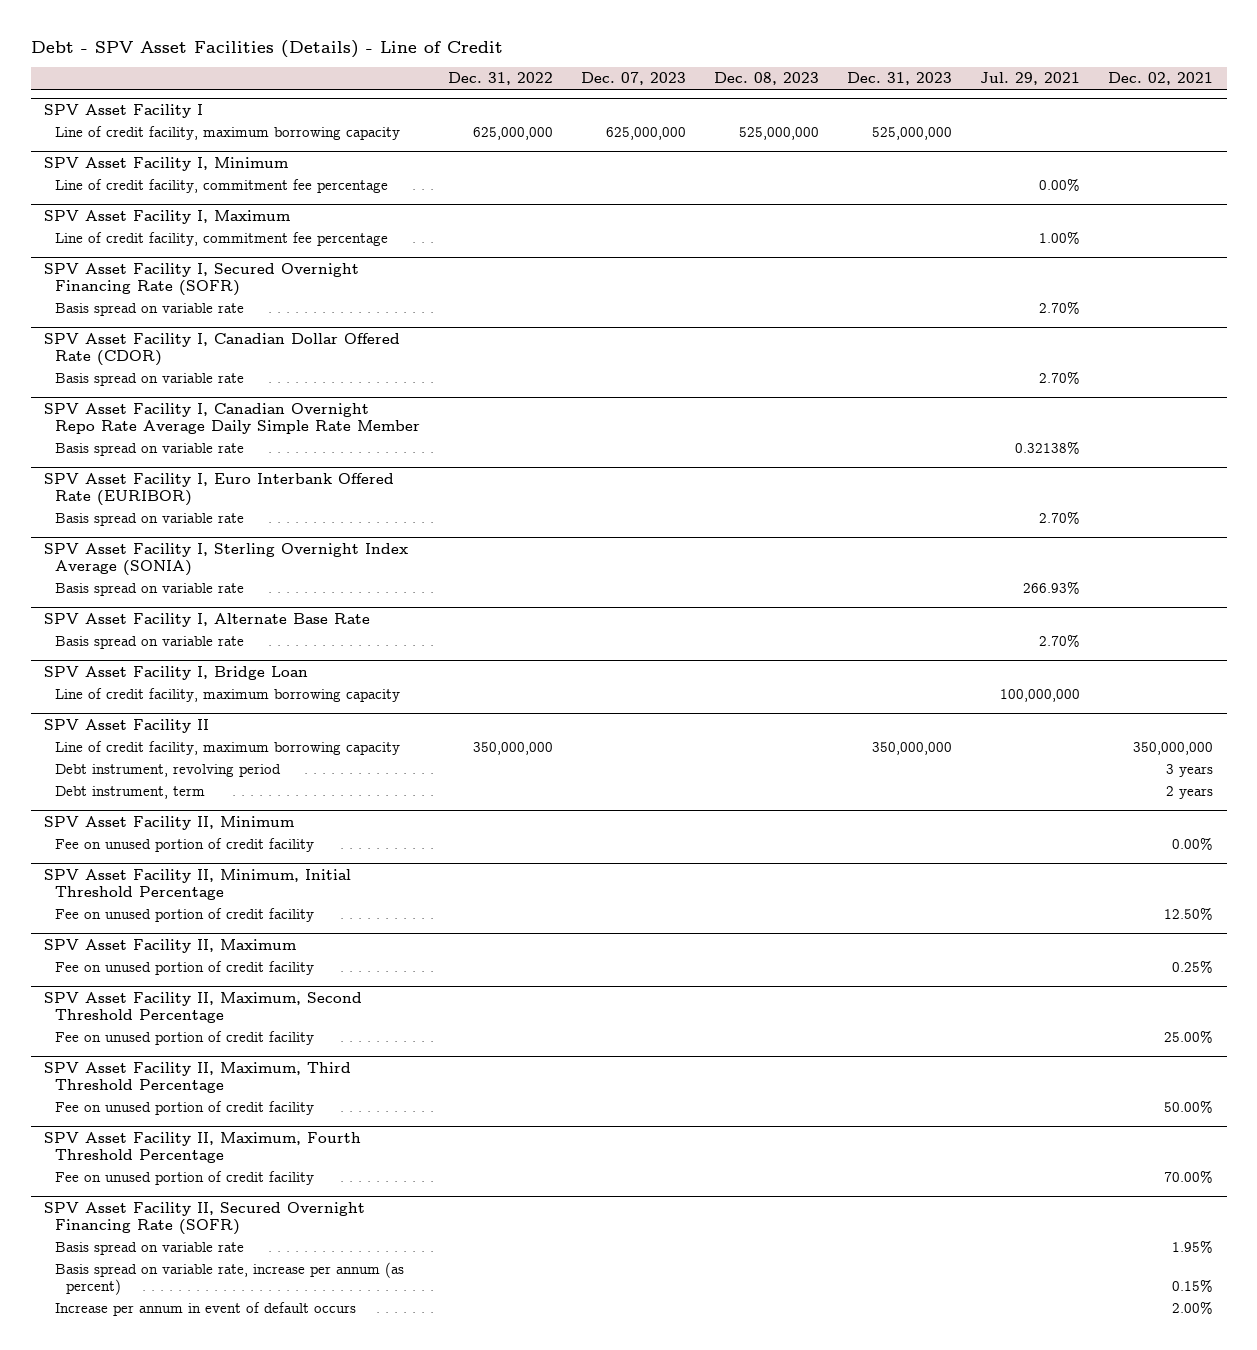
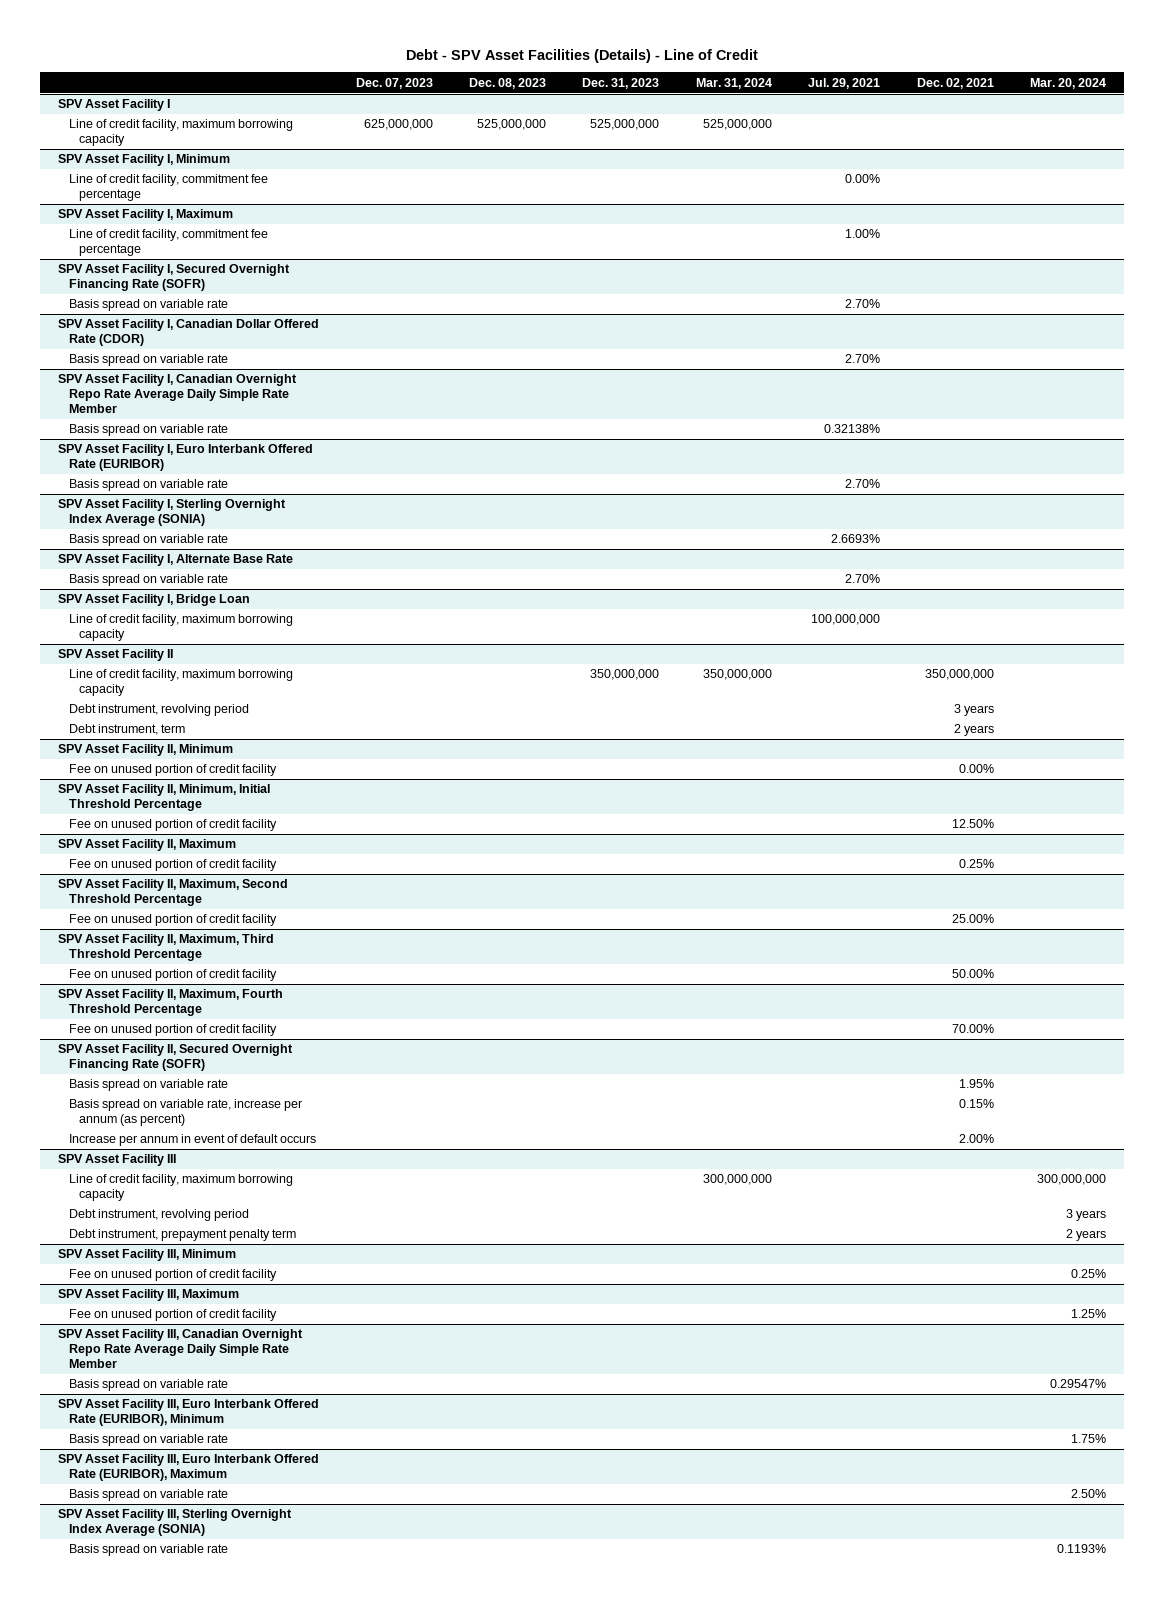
[448,72,554,86] Dec. 31, 2022 -> none
none -> [695,77,772,89] Mar. 31, 2024
none -> [1030,77,1107,89] Mar. 20, 2024
[1022,581,1080,595] 266.93% -> [831,534,881,544] 2.6693%
none -> [58,1154,177,1167] SPV Asset Facility III
none -> [68,1174,293,1202] Line of credit facility, maximum borrowing capacity
none -> [68,1209,249,1222] Debt instrument, revolving period
none -> [68,1229,296,1242] Debt instrument, prepayment penalty term
none -> [58,1249,237,1262] SPV Asset Facility III, Minimum
none -> [68,1269,277,1282] Fee on unused portion of credit facility
none -> [58,1289,240,1302] SPV Asset Facility III, Maximum
none -> [68,1309,277,1322] Fee on unused portion of credit facility
none -> [58,1329,304,1369] SPV Asset Facility III, Canadian Overnight Repo Rate Average Daily Simple Rate Member
none -> [68,1379,228,1392] Basis spread on variable rate
none -> [58,1399,320,1427] SPV Asset Facility III, Euro Interbank Offered Rate (EURIBOR), Minimum
none -> [68,1434,228,1447] Basis spread on variable rate
none -> [58,1454,320,1482] SPV Asset Facility III, Euro Interbank Offered Rate (EURIBOR), Maximum
none -> [68,1489,228,1502] Basis spread on variable rate
none -> [58,1509,293,1537] SPV Asset Facility III, Sterling Overnight Index Average (SONIA)
none -> [68,1544,228,1557] Basis spread on variable rate

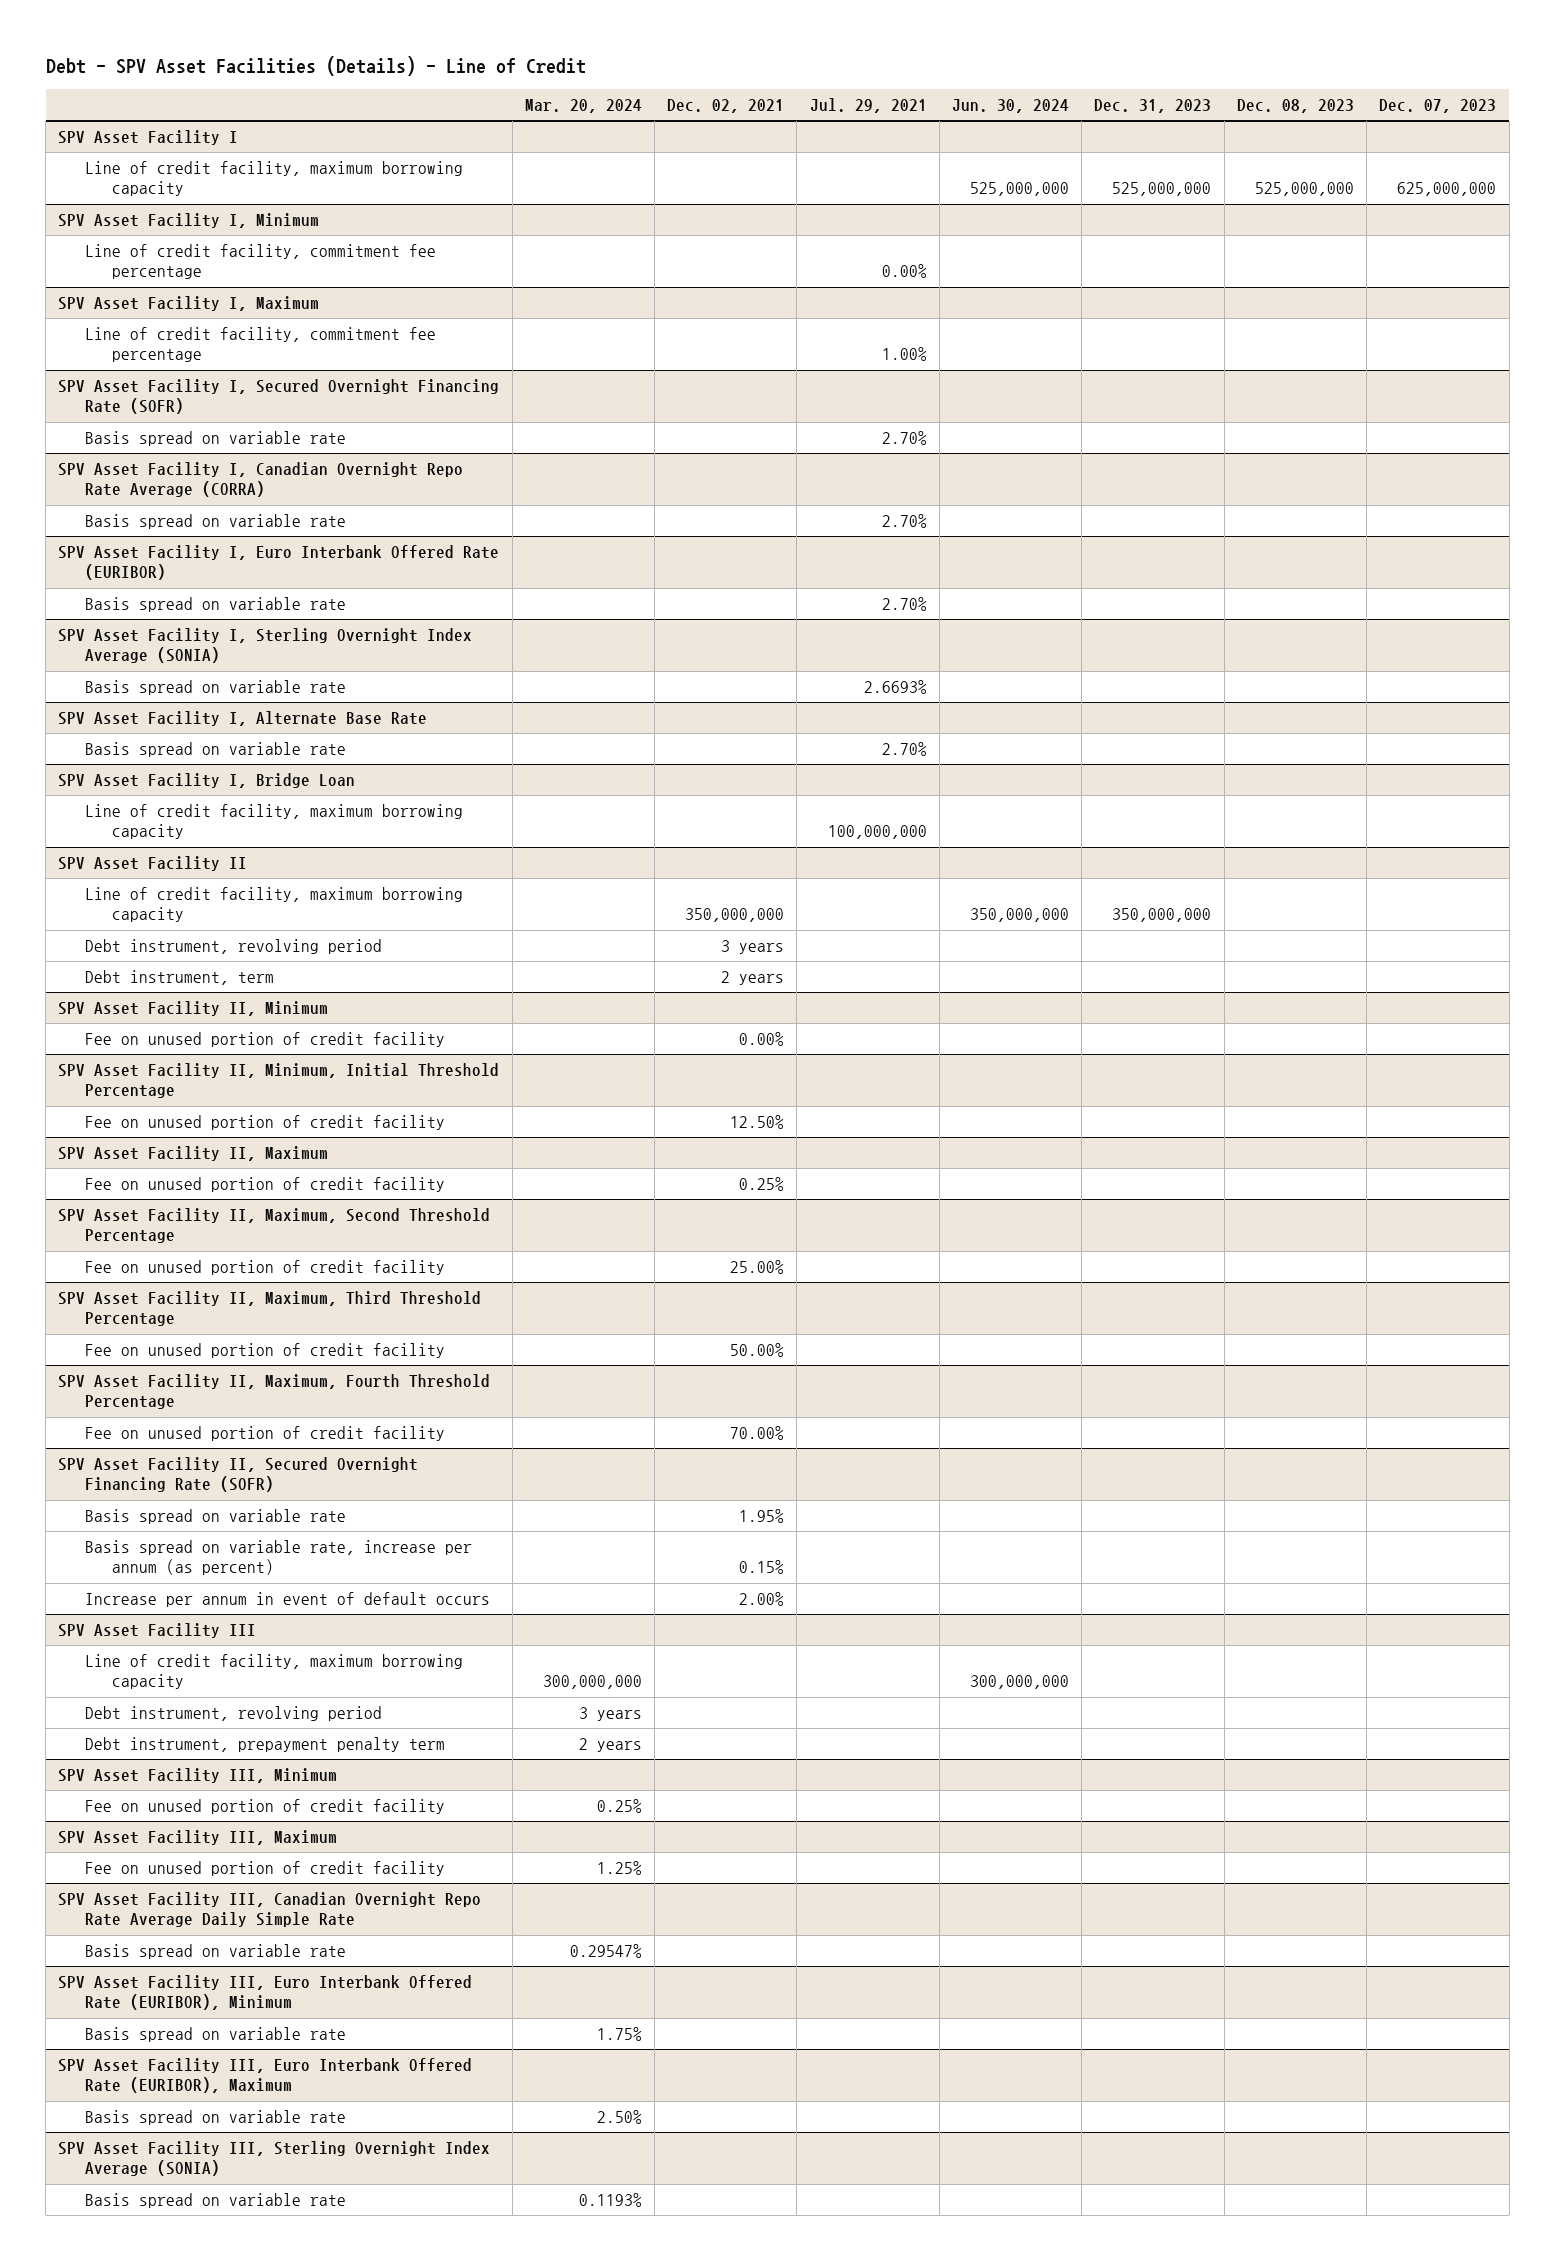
[695,77,772,89] Mar. 31, 2024 -> none
none -> [952,98,1070,113] Jun. 30, 2024
[58,319,320,347] SPV Asset Facility I, Canadian Dollar Offered Rate (CDOR) -> none
[68,354,228,367] Basis spread on variable rate -> none
[58,374,298,414] SPV Asset Facility I, Canadian Overnight Repo Rate Average Daily Simple Rate Member -> [58,462,464,498] SPV Asset Facility I, Canadian Overnight Repo Rate Average (CORRA)
[824,424,881,434] 0.32138% -> [881,514,927,529] 2.70%
[58,1329,304,1369] SPV Asset Facility III, Canadian Overnight Repo Rate Average Daily Simple Rate Member -> [58,1892,482,1928] SPV Asset Facility III, Canadian Overnight Repo Rate Average Daily Simple Rate

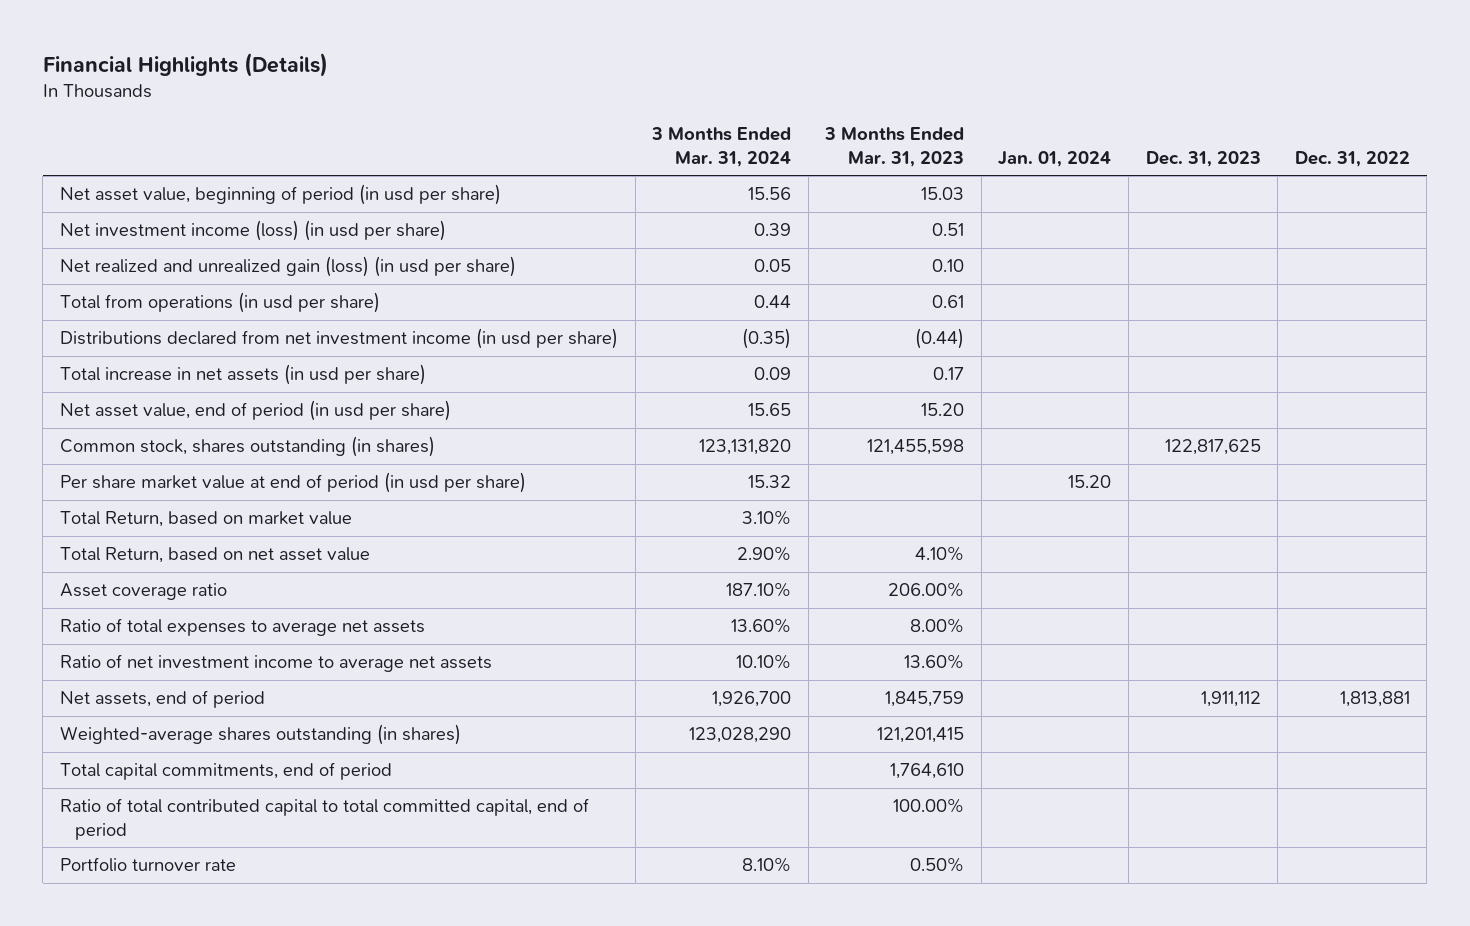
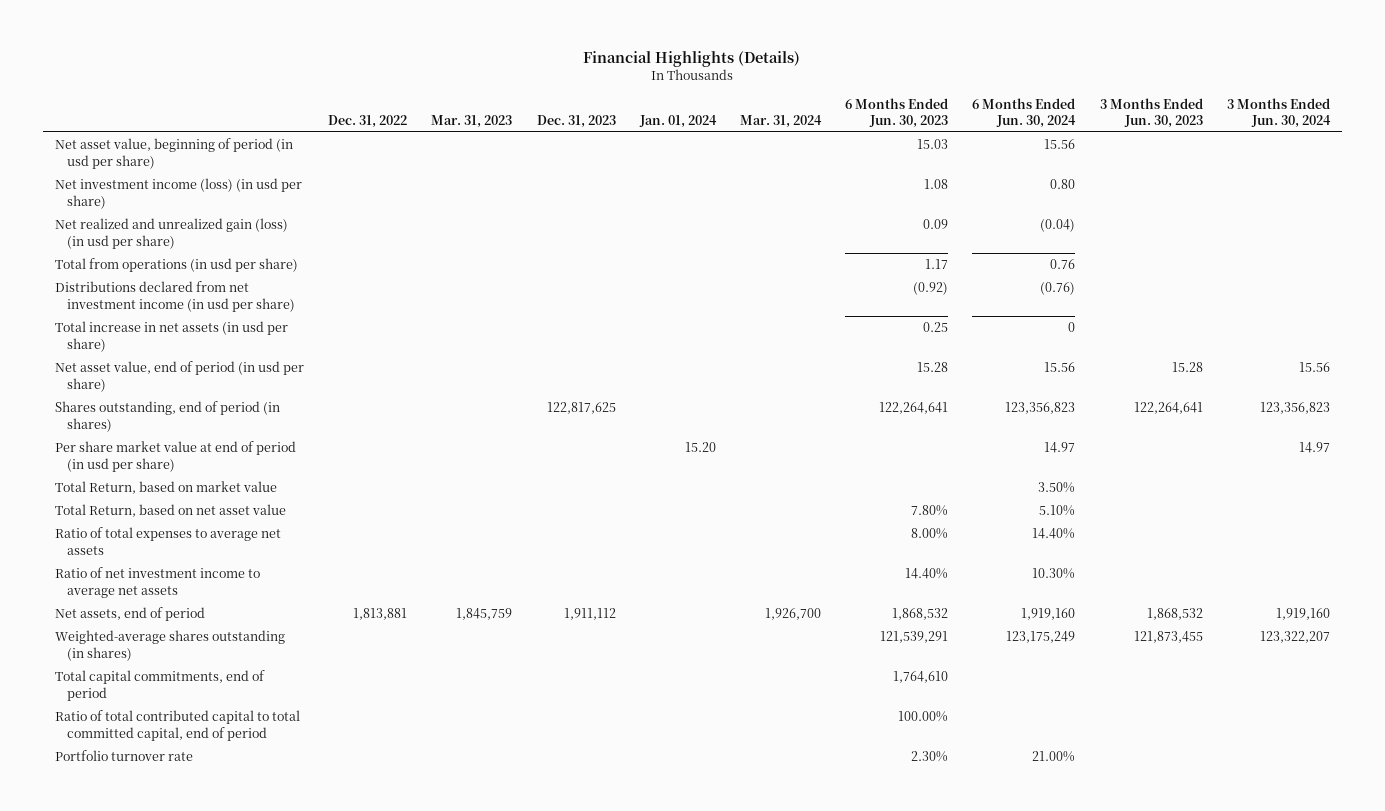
[651,127,792,167] 3 Months Ended Mar. 31, 2024 -> none
[824,127,965,167] 3 Months Ended Mar. 31, 2023 -> none
none -> [431,114,513,128] Mar. 31, 2023
none -> [739,114,822,128] Mar. 31, 2024
none -> [845,97,949,128] 6 Months Ended Jun. 30, 2023
none -> [972,97,1077,128] 6 Months Ended Jun. 30, 2024
none -> [1099,97,1203,128] 3 Months Ended Jun. 30, 2023
none -> [1226,97,1331,128] 3 Months Ended Jun. 30, 2024
[60,436,436,458] Common stock, shares outstanding (in shares) -> [54,401,280,432] Shares outstanding, end of period (in shares)
[60,583,228,601] Asset coverage ratio -> none

